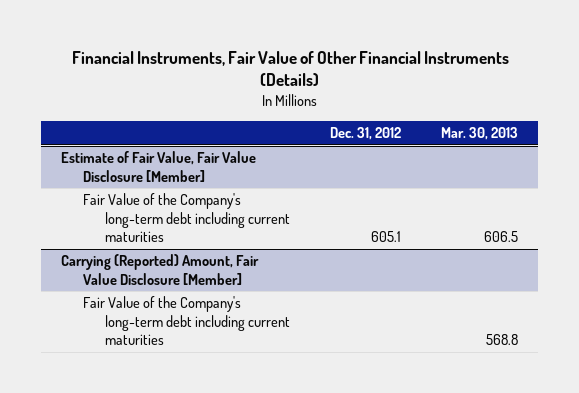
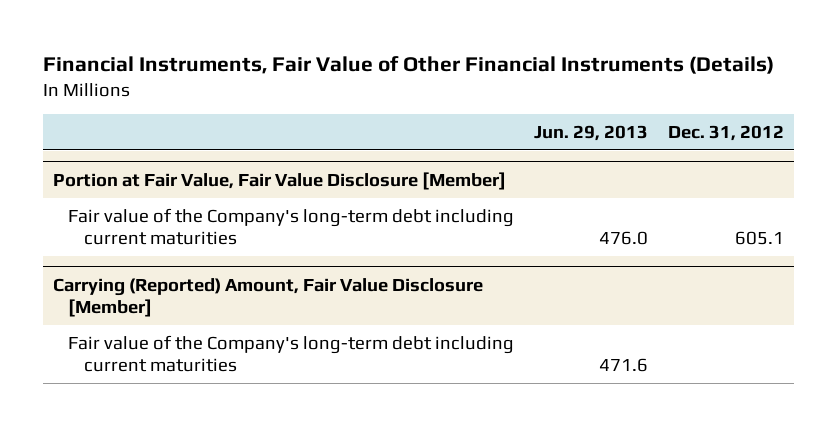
[441,127,519,141] Mar. 30, 2013 -> none
none -> [534,124,649,141] Jun. 29, 2013
[60,151,256,182] Estimate of Fair Value, Fair Value Disclosure [Member] -> none
[82,193,290,243] Fair Value of the Company's long-term debt including current maturities -> none
none -> [52,171,506,190] Portion at Fair Value, Fair Value Disclosure [Member]
none -> [68,207,515,245] Fair value of the Company's long-term debt including current maturities
[82,296,290,346] Fair Value of the Company's long-term debt including current maturities -> [68,334,515,372] Fair value of the Company's long-term debt including current maturities

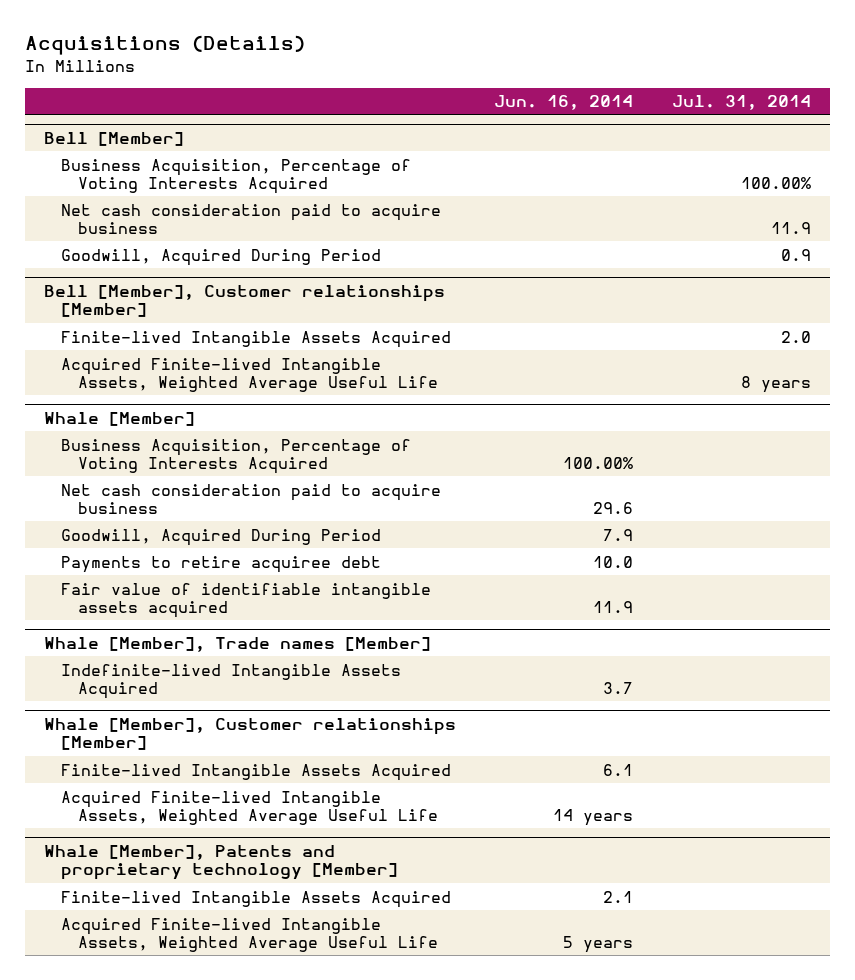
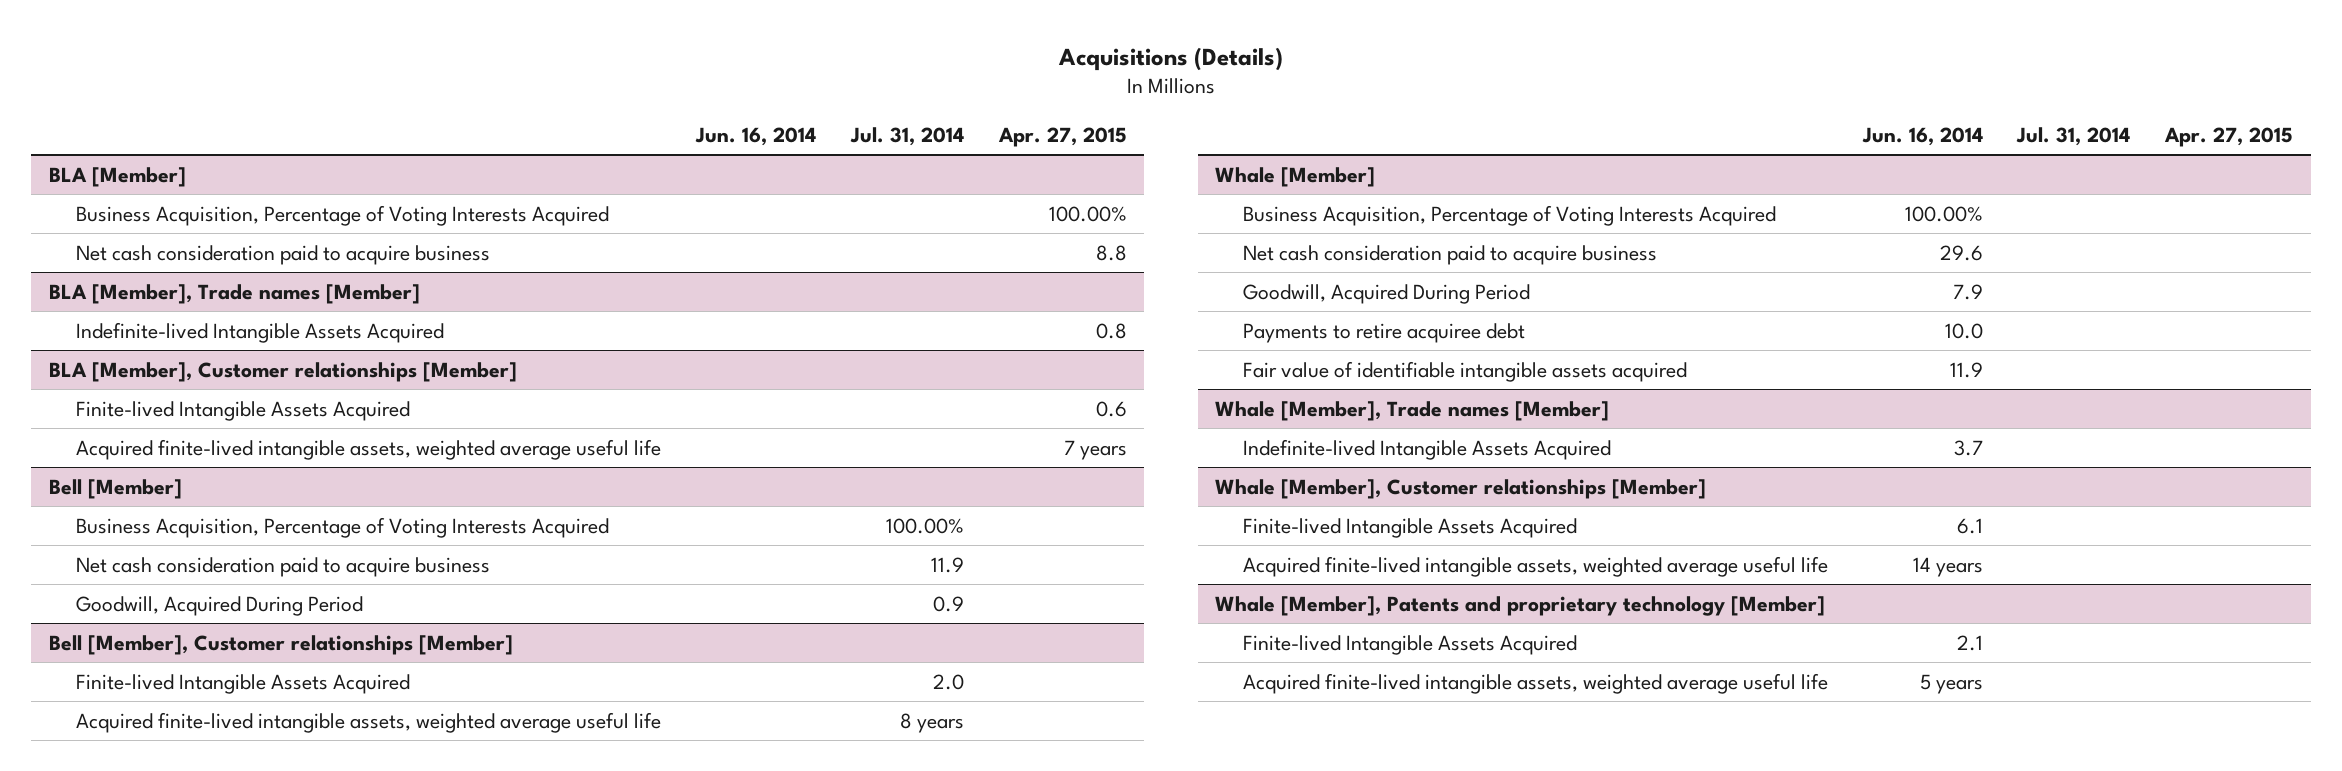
none -> [997,126,1127,147] Apr. 27, 2015
none -> [48,166,186,187] BLA [Member]
none -> [76,204,610,226] Business Acquisition, Percentage of Voting Interests Acquired
none -> [76,244,491,265] Net cash consideration paid to acquire business
none -> [48,283,420,304] BLA [Member], Trade names [Member]
none -> [76,321,445,343] Indefinite-lived Intangible Assets Acquired
none -> [48,361,517,382] BLA [Member], Customer relationships [Member]
none -> [76,400,411,421] Finite-lived Intangible Assets Acquired
none -> [76,438,662,460] Acquired finite-lived intangible assets, weighted average useful life
[61,357,439,393] Acquired Finite-lived Intangible Assets, Weighted Average Useful Life -> [76,711,662,733] Acquired finite-lived intangible assets, weighted average useful life
[61,790,439,826] Acquired Finite-lived Intangible Assets, Weighted Average Useful Life -> [1242,555,1828,577] Acquired finite-lived intangible assets, weighted average useful life
[61,917,439,953] Acquired Finite-lived Intangible Assets, Weighted Average Useful Life -> [1242,672,1828,694] Acquired finite-lived intangible assets, weighted average useful life

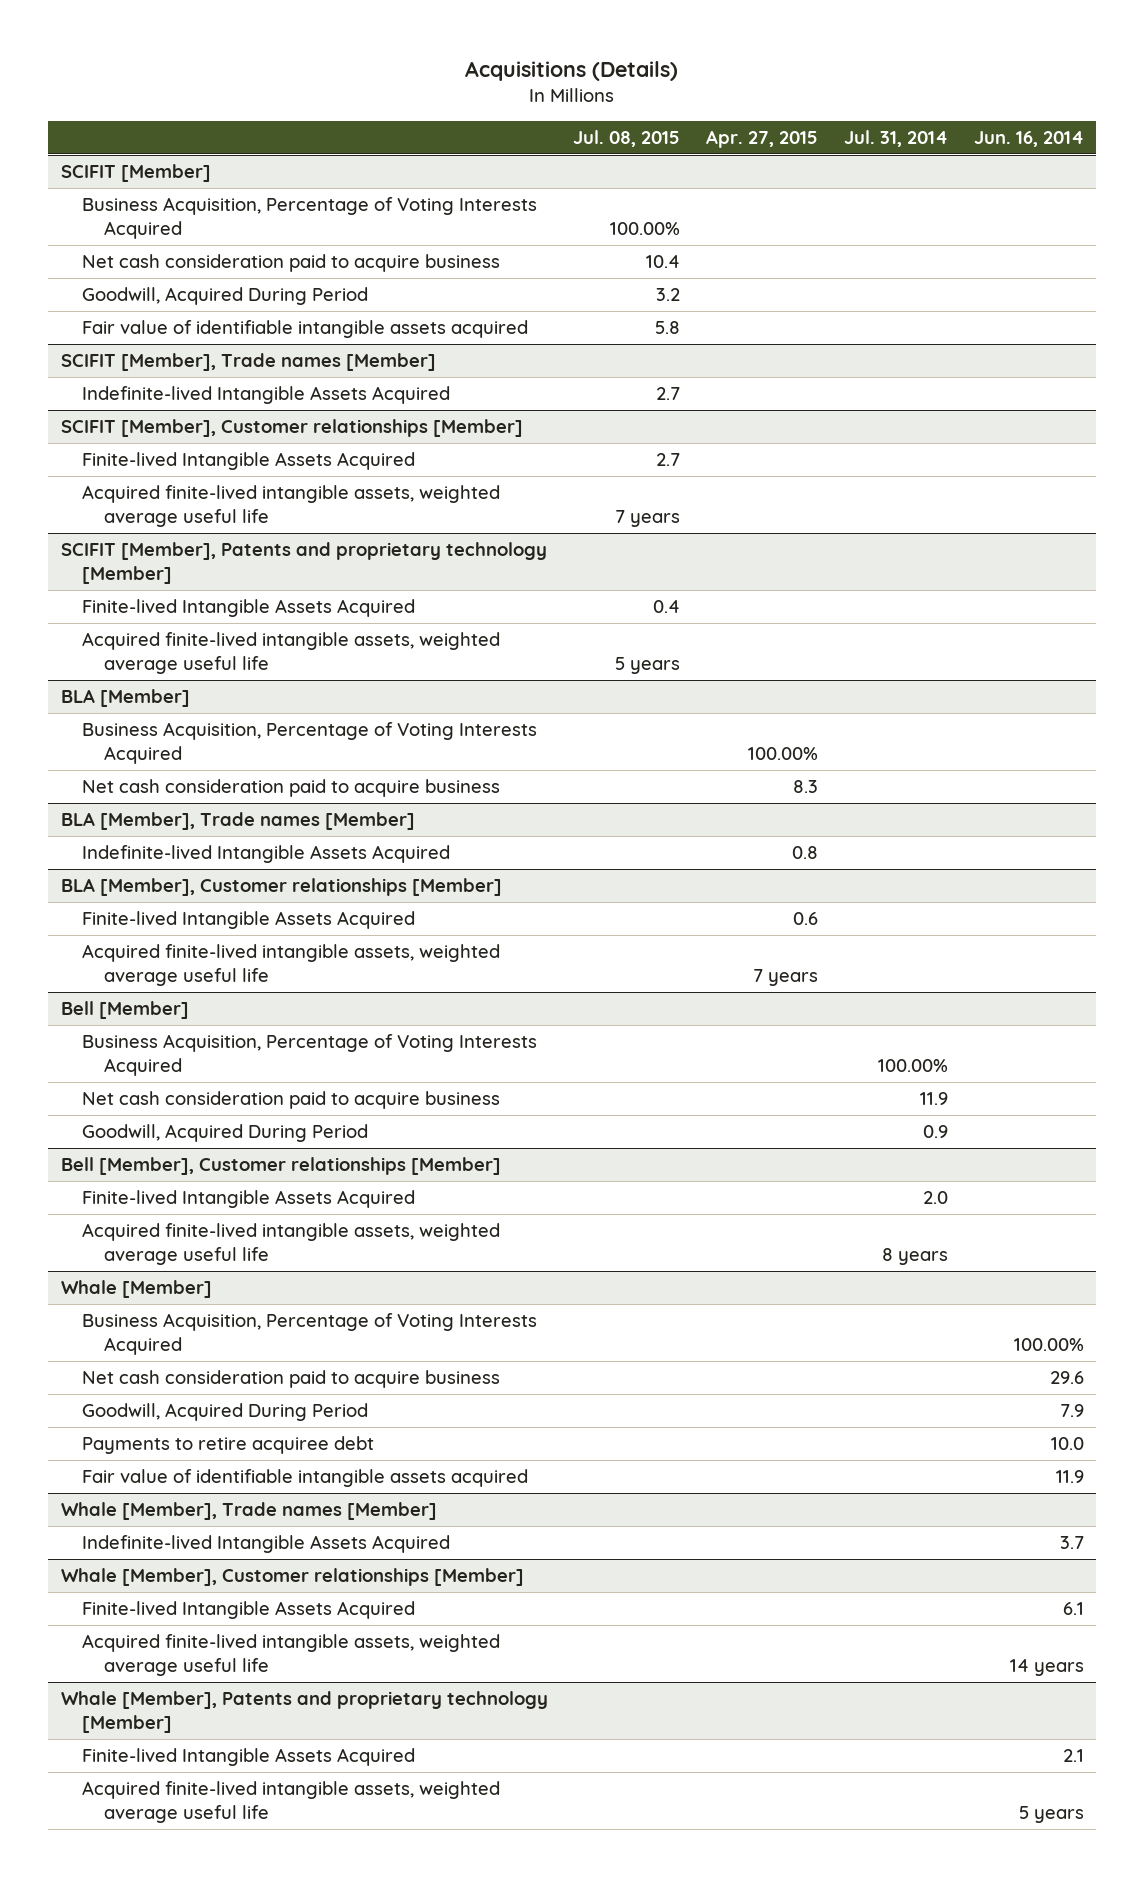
none -> [573,129,681,147] Jul. 08, 2015
none -> [60,164,211,183] SCIFIT [Member]
none -> [82,197,538,239] Business Acquisition, Percentage of Voting Interests Acquired
none -> [82,254,501,273] Net cash consideration paid to acquire business
none -> [82,287,369,306] Goodwill, Acquired During Period
none -> [82,320,529,339] Fair value of identifiable intangible assets acquired
none -> [60,353,436,372] SCIFIT [Member], Trade names [Member]
none -> [82,386,451,405] Indefinite-lived Intangible Assets Acquired
none -> [60,419,523,438] SCIFIT [Member], Customer relationships [Member]
none -> [82,452,416,471] Finite-lived Intangible Assets Acquired
none -> [82,485,501,527] Acquired finite-lived intangible assets, weighted average useful life
none -> [60,542,547,584] SCIFIT [Member], Patents and proprietary technology [Member]
none -> [82,599,416,618] Finite-lived Intangible Assets Acquired
none -> [82,632,501,674] Acquired finite-lived intangible assets, weighted average useful life
[1095,244,1127,261] 8.8 -> [793,780,819,794] 8.3

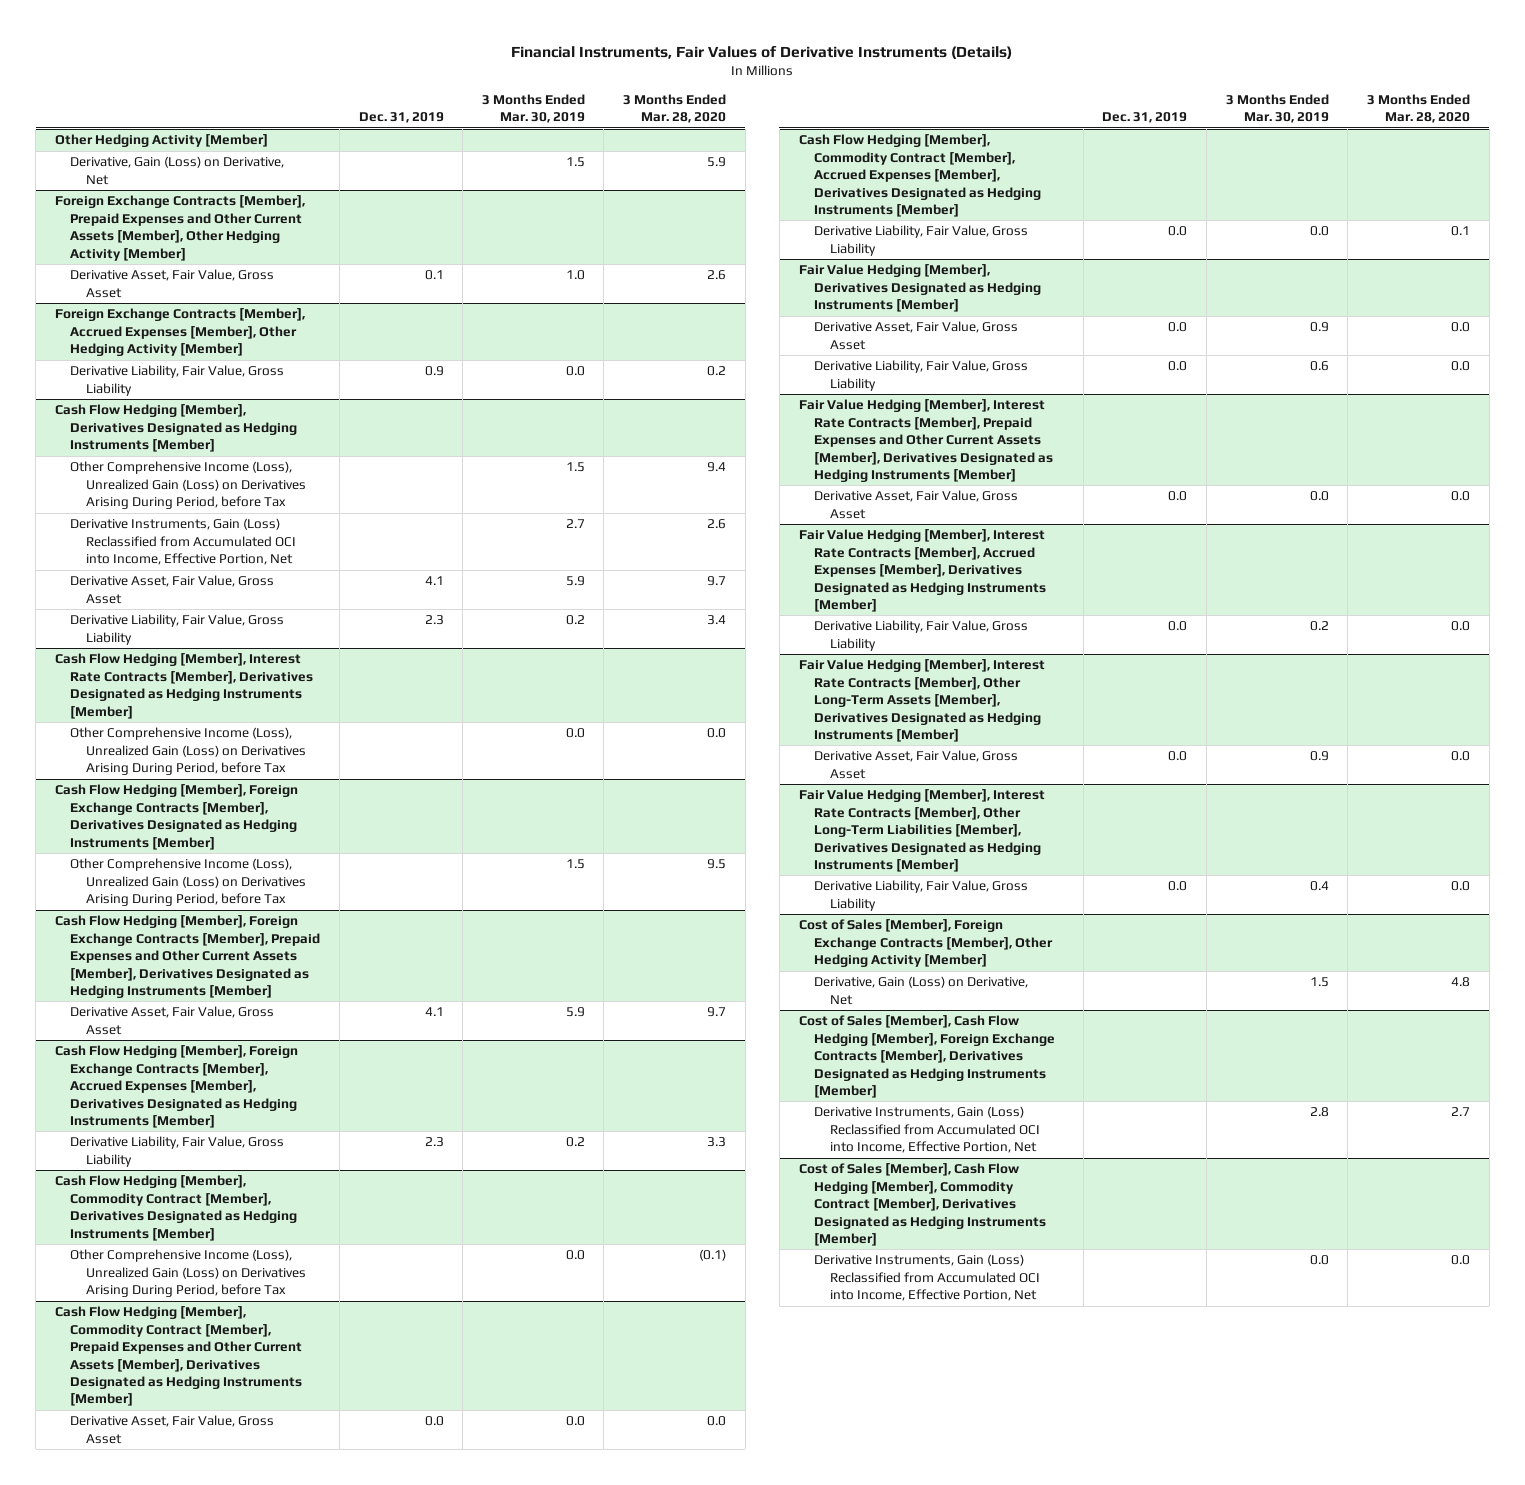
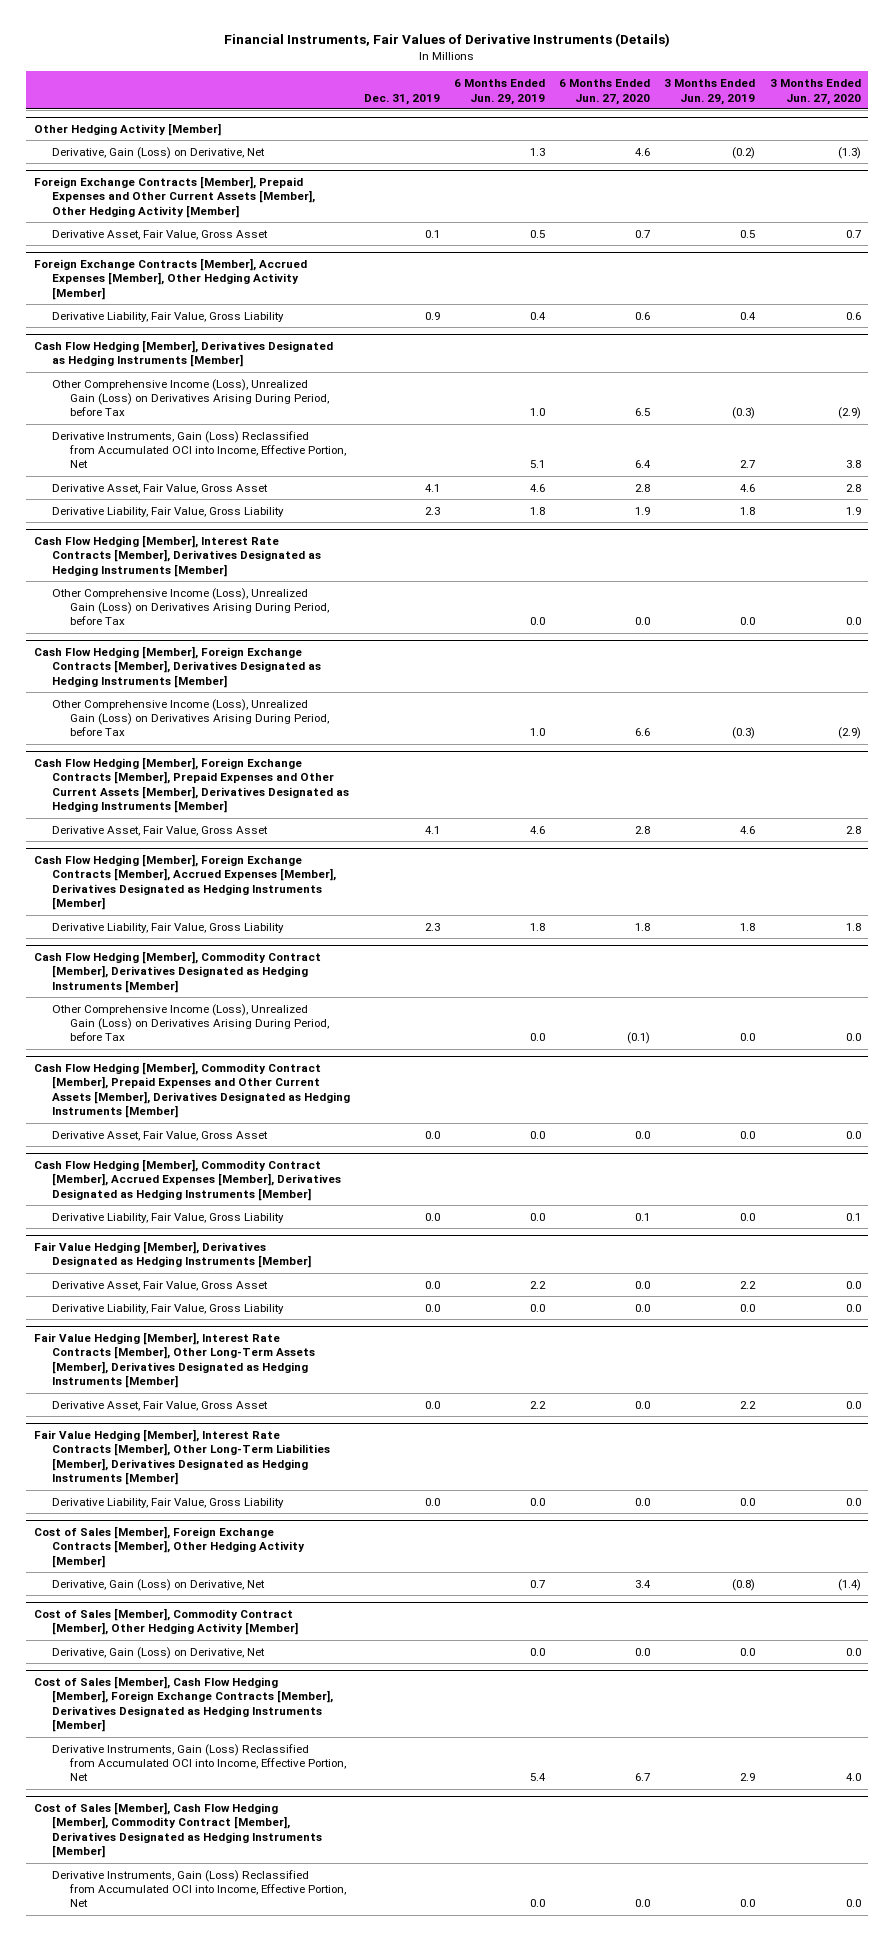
[481,94,585,124] 3 Months Ended Mar. 30, 2019 -> none
[623,94,727,124] 3 Months Ended Mar. 28, 2020 -> none
none -> [453,79,545,105] 6 Months Ended Jun. 29, 2019
none -> [559,79,651,105] 6 Months Ended Jun. 27, 2020
none -> [664,79,756,105] 3 Months Ended Jun. 29, 2019
none -> [769,79,861,105] 3 Months Ended Jun. 27, 2020
[798,399,1054,482] Fair Value Hedging [Member], Interest Rate Contracts [Member], Prepaid Expenses and Other Current Assets [Member], Derivatives Designated as Hedging Instruments [Member] -> none
[814,490,1019,519] Derivative Asset, Fair Value, Gross Asset -> none
[798,529,1047,612] Fair Value Hedging [Member], Interest Rate Contracts [Member], Accrued Expenses [Member], Derivatives Designated as Hedging Instruments [Member] -> none
[814,620,1029,651] Derivative Liability, Fair Value, Gross Liability -> none
none -> [33,1607,298,1636] Cost of Sales [Member], Commodity Contract [Member], Other Hedging Activity [Member]
none -> [51,1646,265,1659] Derivative, Gain (Loss) on Derivative, Net

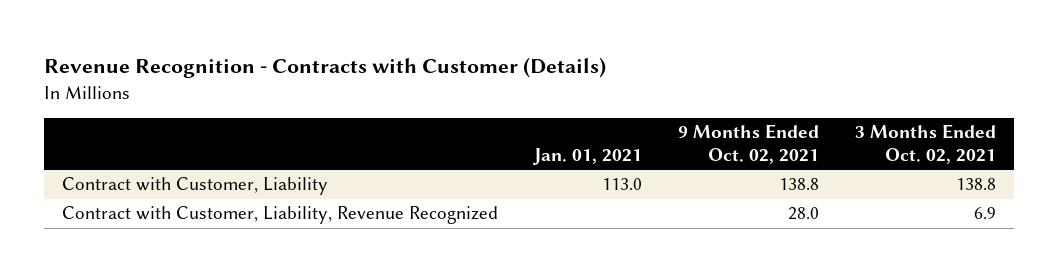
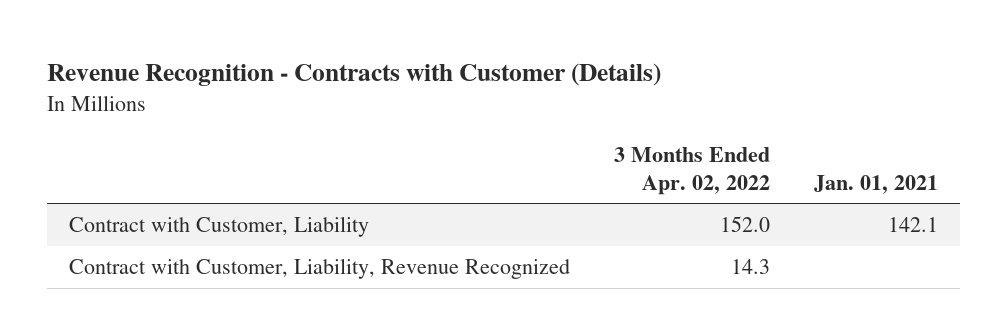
[677,123,819,165] 9 Months Ended Oct. 02, 2021 -> none
[854,123,996,165] 3 Months Ended Oct. 02, 2021 -> none
none -> [613,146,770,195] 3 Months Ended Apr. 02, 2022
[602,178,643,191] 113.0 -> [888,217,939,233] 142.1

